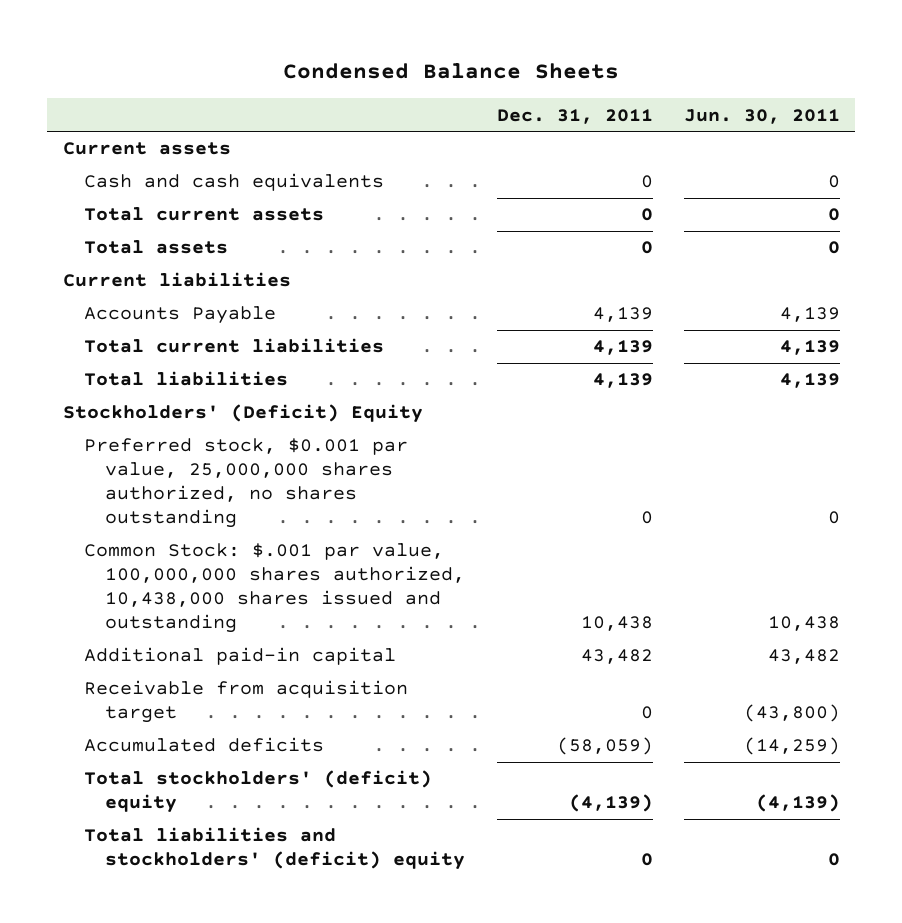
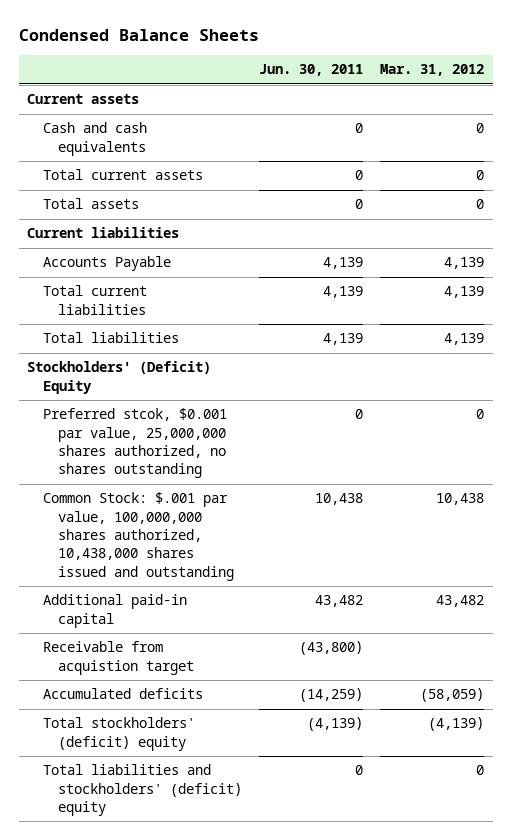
[496,108,653,124] Dec. 31, 2011 -> none
none -> [380,64,485,77] Mar. 31, 2012
[84,438,409,528] Preferred stock, $0.001 par value, 25,000,000 shares authorized, no shares outstanding -> [42,408,227,479] Preferred stcok, $0.001 par value, 25,000,000 shares authorized, no shares outstanding
[84,680,409,724] Receivable from acquisition target -> [42,641,195,675] Receivable from acquistion target

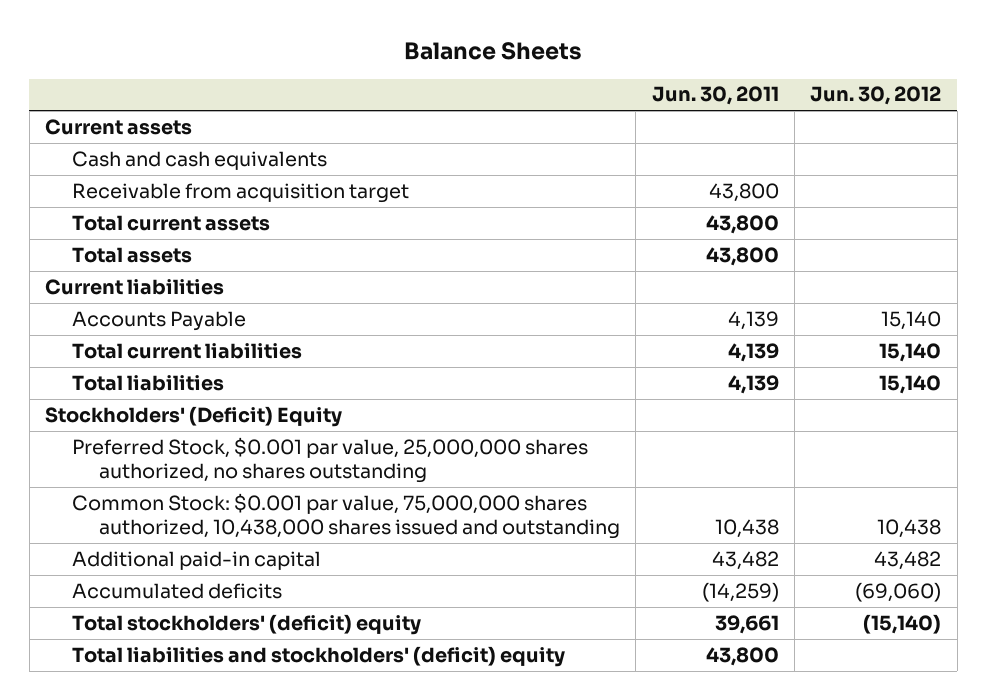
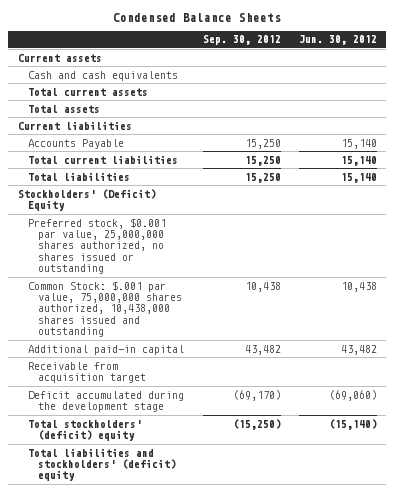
[404,42,583,61] Balance Sheets -> [113,12,282,22] Condensed Balance Sheets
[651,86,779,106] Jun. 30, 2011 -> none
none -> [202,35,281,46] Sep. 30, 2012
[71,436,588,484] Preferred Stock, $0.001 par value, 25,000,000 shares authorized, no shares outstanding -> [27,217,166,275] Preferred stock, $0.001 par value, 25,000,000 shares authorized, no shares issued or outstanding
[71,492,620,540] Common Stock: $0.001 par value, 75,000,000 shares authorized, 10,438,000 shares issued and outstanding -> [27,280,183,338] Common Stock: $.001 par value, 75,000,000 shares authorized, 10,438,000 shares issued and outstanding
[71,182,409,203] Receivable from acquisition target -> [27,361,147,384] Receivable from acquisition target
[71,582,282,599] Accumulated deficits -> [27,390,184,413] Deficit accumulated during the development stage

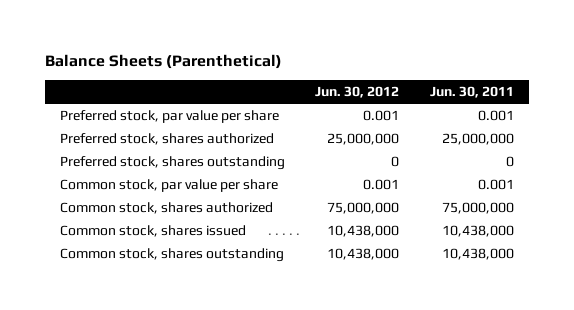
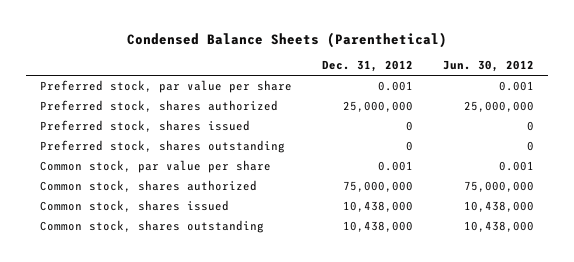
[44,54,282,70] Balance Sheets (Parenthetical) -> [126,31,447,48] Condensed Balance Sheets (Parenthetical)
[429,85,514,98] Jun. 30, 2011 -> none
none -> [321,60,413,73] Dec. 31, 2012
none -> [40,120,251,133] Preferred stock, shares issued

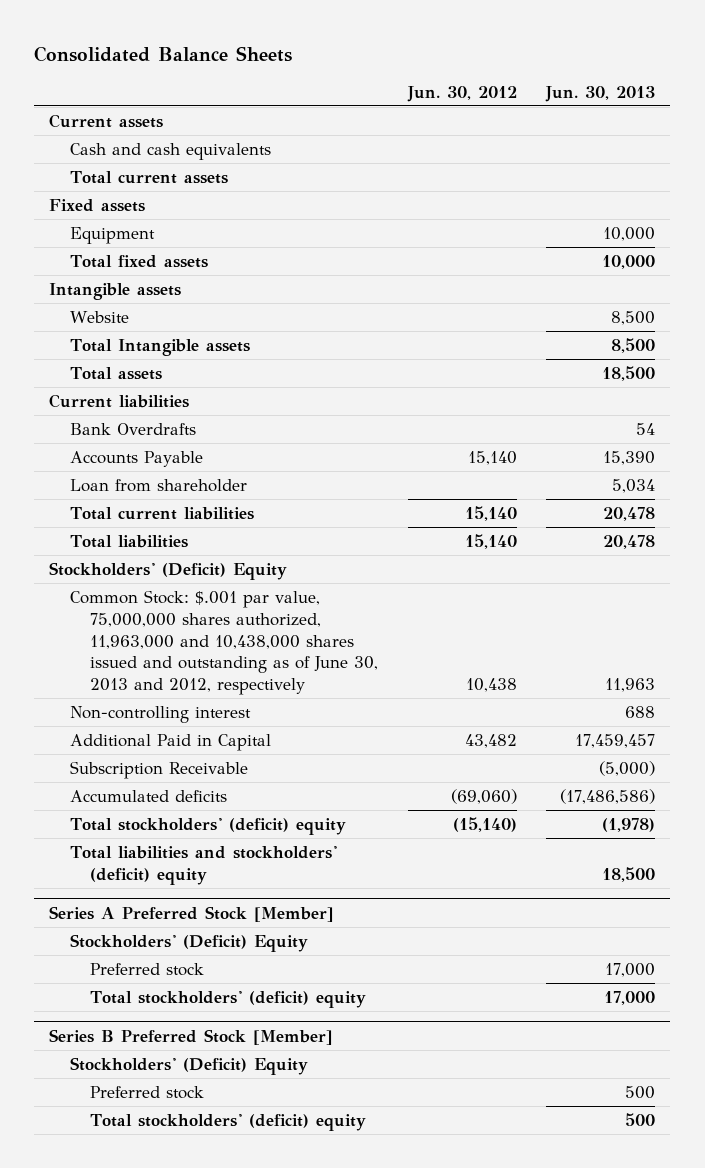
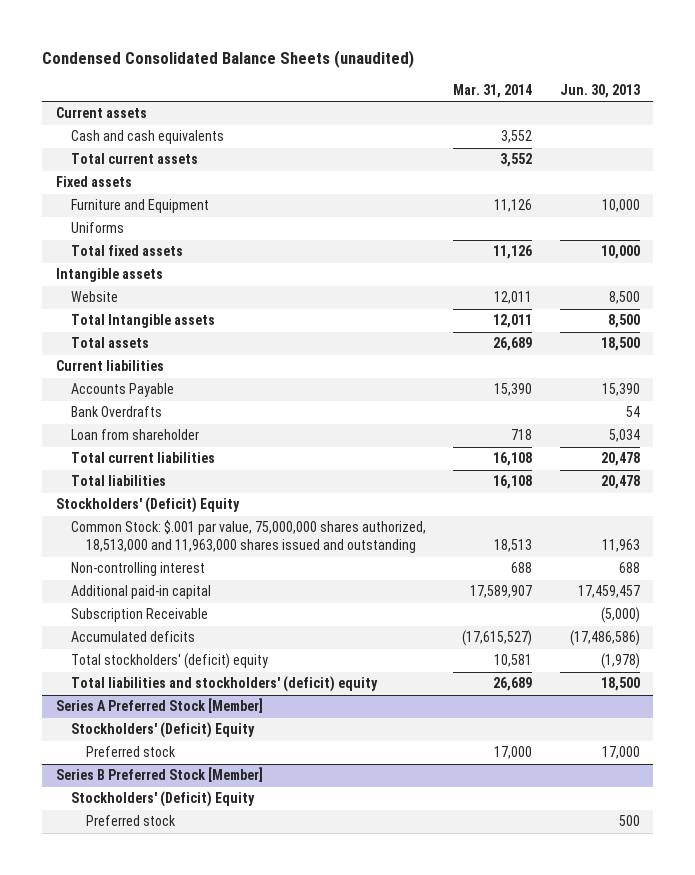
[34,46,293,63] Consolidated Balance Sheets -> [42,50,415,69] Condensed Consolidated Balance Sheets (unaudited)
[406,85,517,102] Jun. 30, 2012 -> none
none -> [453,84,533,99] Mar. 31, 2014
[69,226,155,244] Equipment -> [71,199,210,214] Furniture and Equipment
none -> [71,222,125,234] Uniforms
[69,422,196,435] Bank Overdrafts -> [71,406,163,418] Bank Overdrafts
[69,589,378,696] Common Stock: $.001 par value, 75,000,000 shares authorized, 11,963,000 and 10,438,000 shares issued and outstanding as of June 30, 2013 and 2012, respectively -> [71,520,427,554] Common Stock: $.001 par value, 75,000,000 shares authorized, 18,513,000 and 11,963,000 shares issued and outstanding
[69,733,271,751] Additional Paid in Capital -> [71,585,212,600] Additional paid-in capital
[89,990,366,1008] Total stockholders' (deficit) equity -> none
[89,1113,366,1131] Total stockholders' (deficit) equity -> none

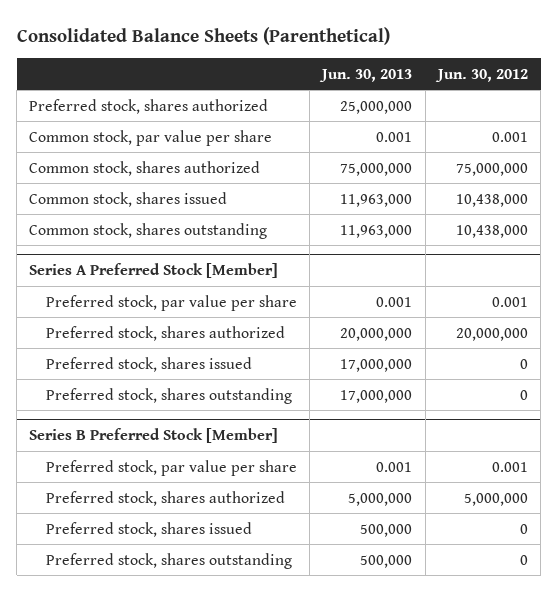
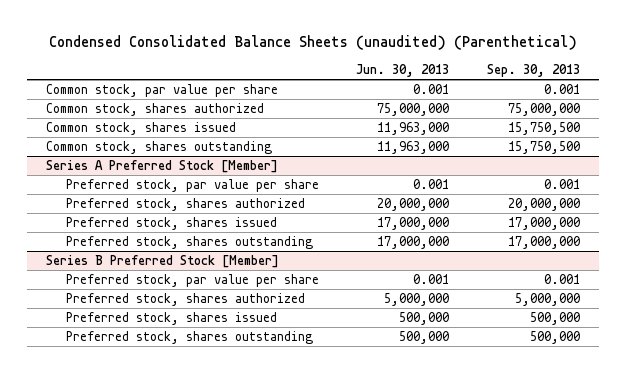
[16,26,390,45] Consolidated Balance Sheets (Parenthetical) -> [48,35,577,51] Condensed Consolidated Balance Sheets (unaudited) (Parenthetical)
[435,68,529,82] Jun. 30, 2012 -> none
none -> [487,64,581,78] Sep. 30, 2013
[29,98,269,114] Preferred stock, shares authorized -> none

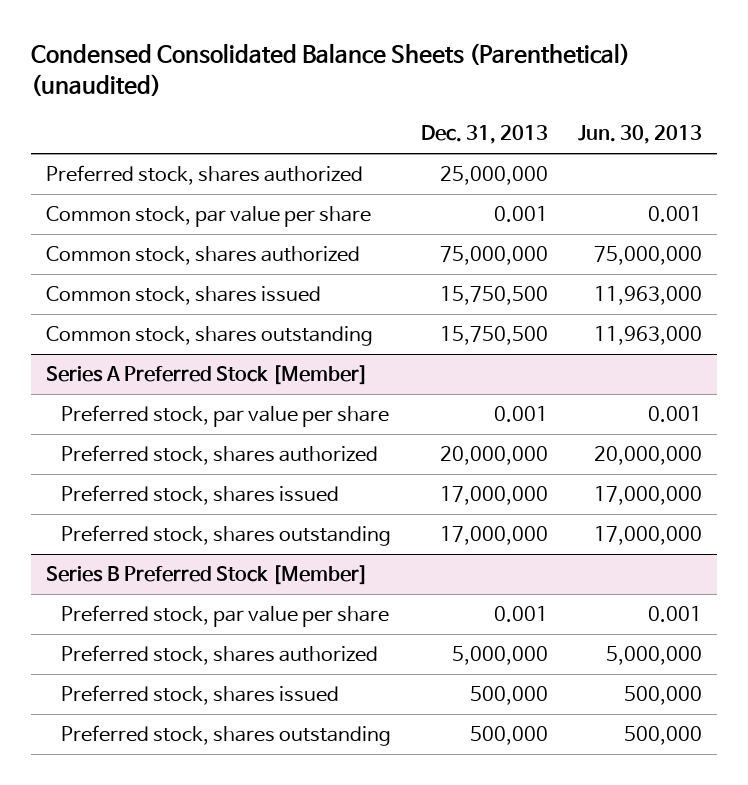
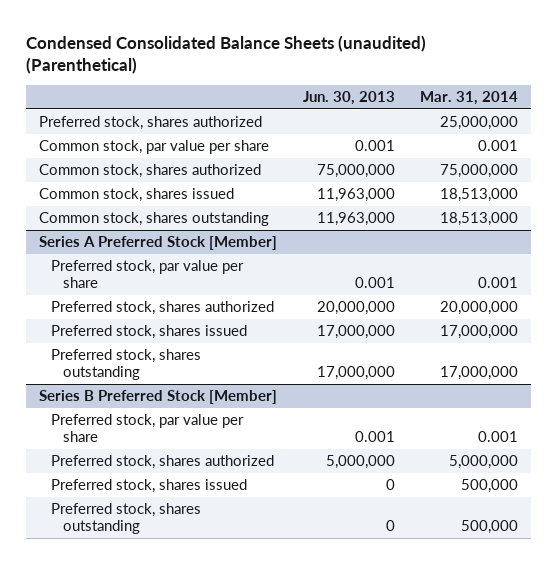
[30,42,630,97] Condensed Consolidated Balance Sheets (Parenthetical) (unaudited) -> [26,34,427,74] Condensed Consolidated Balance Sheets (unaudited) (Parenthetical)
[420,125,548,145] Dec. 31, 2013 -> none
none -> [420,91,519,106] Mar. 31, 2014
[624,686,703,706] 500,000 -> [385,478,395,490] 0
[624,726,703,746] 500,000 -> [385,519,395,531] 0

